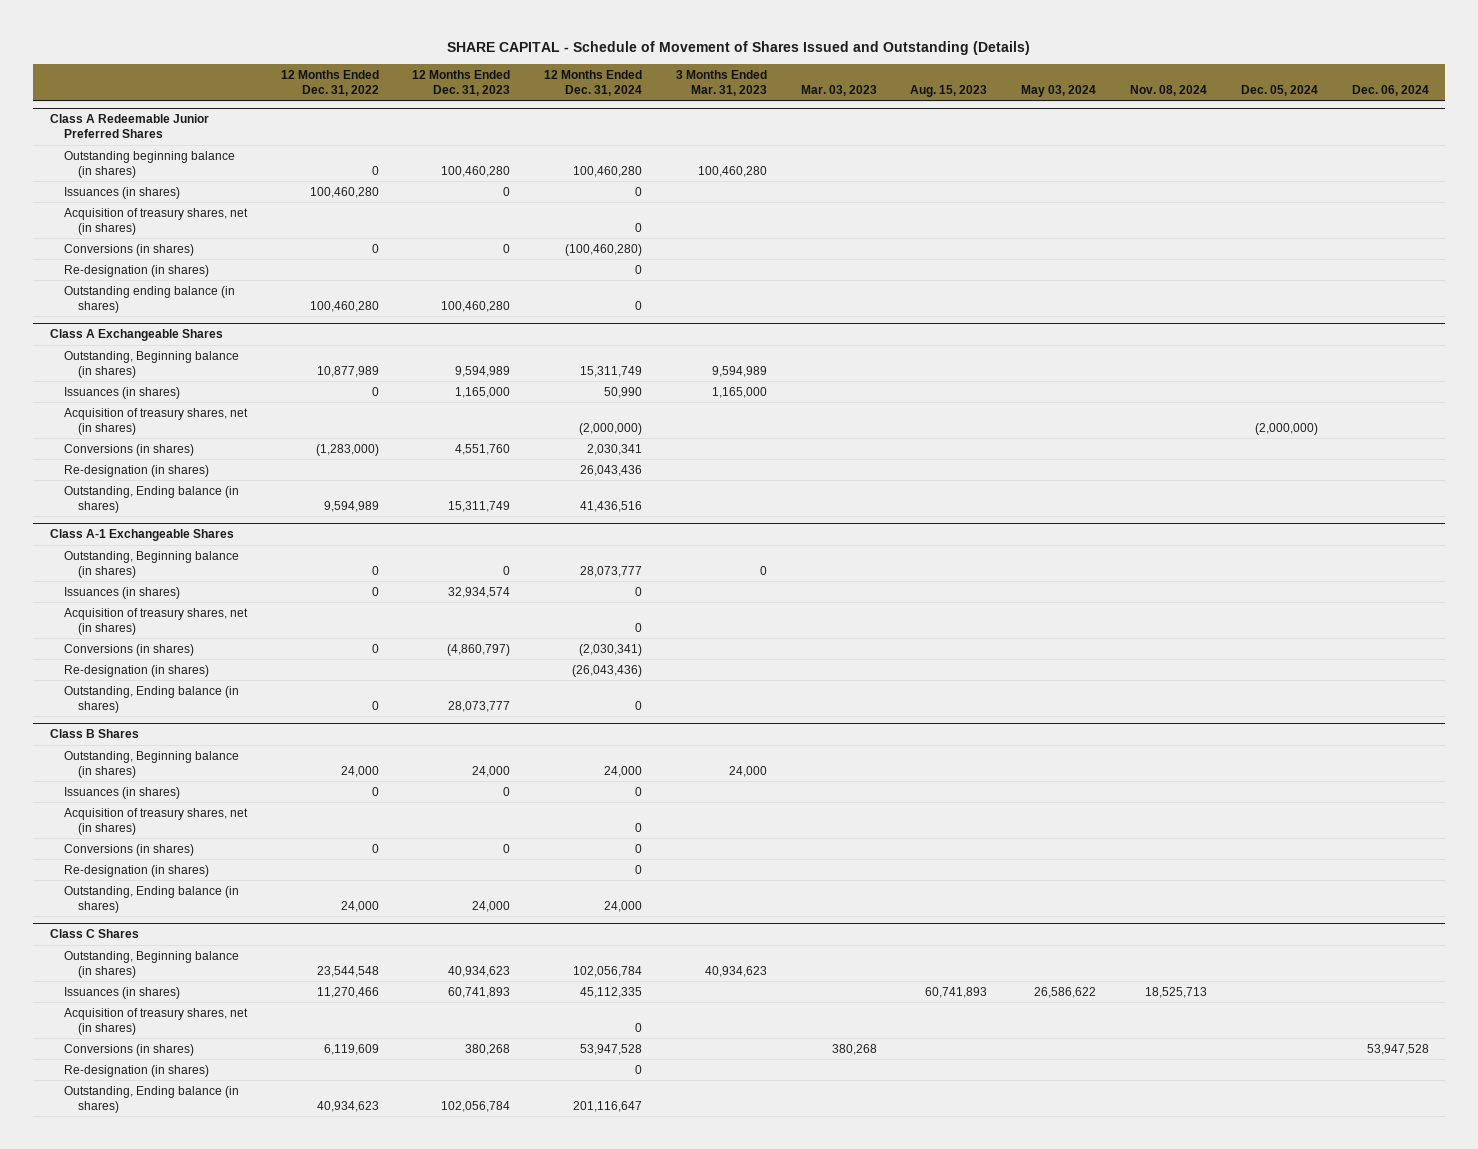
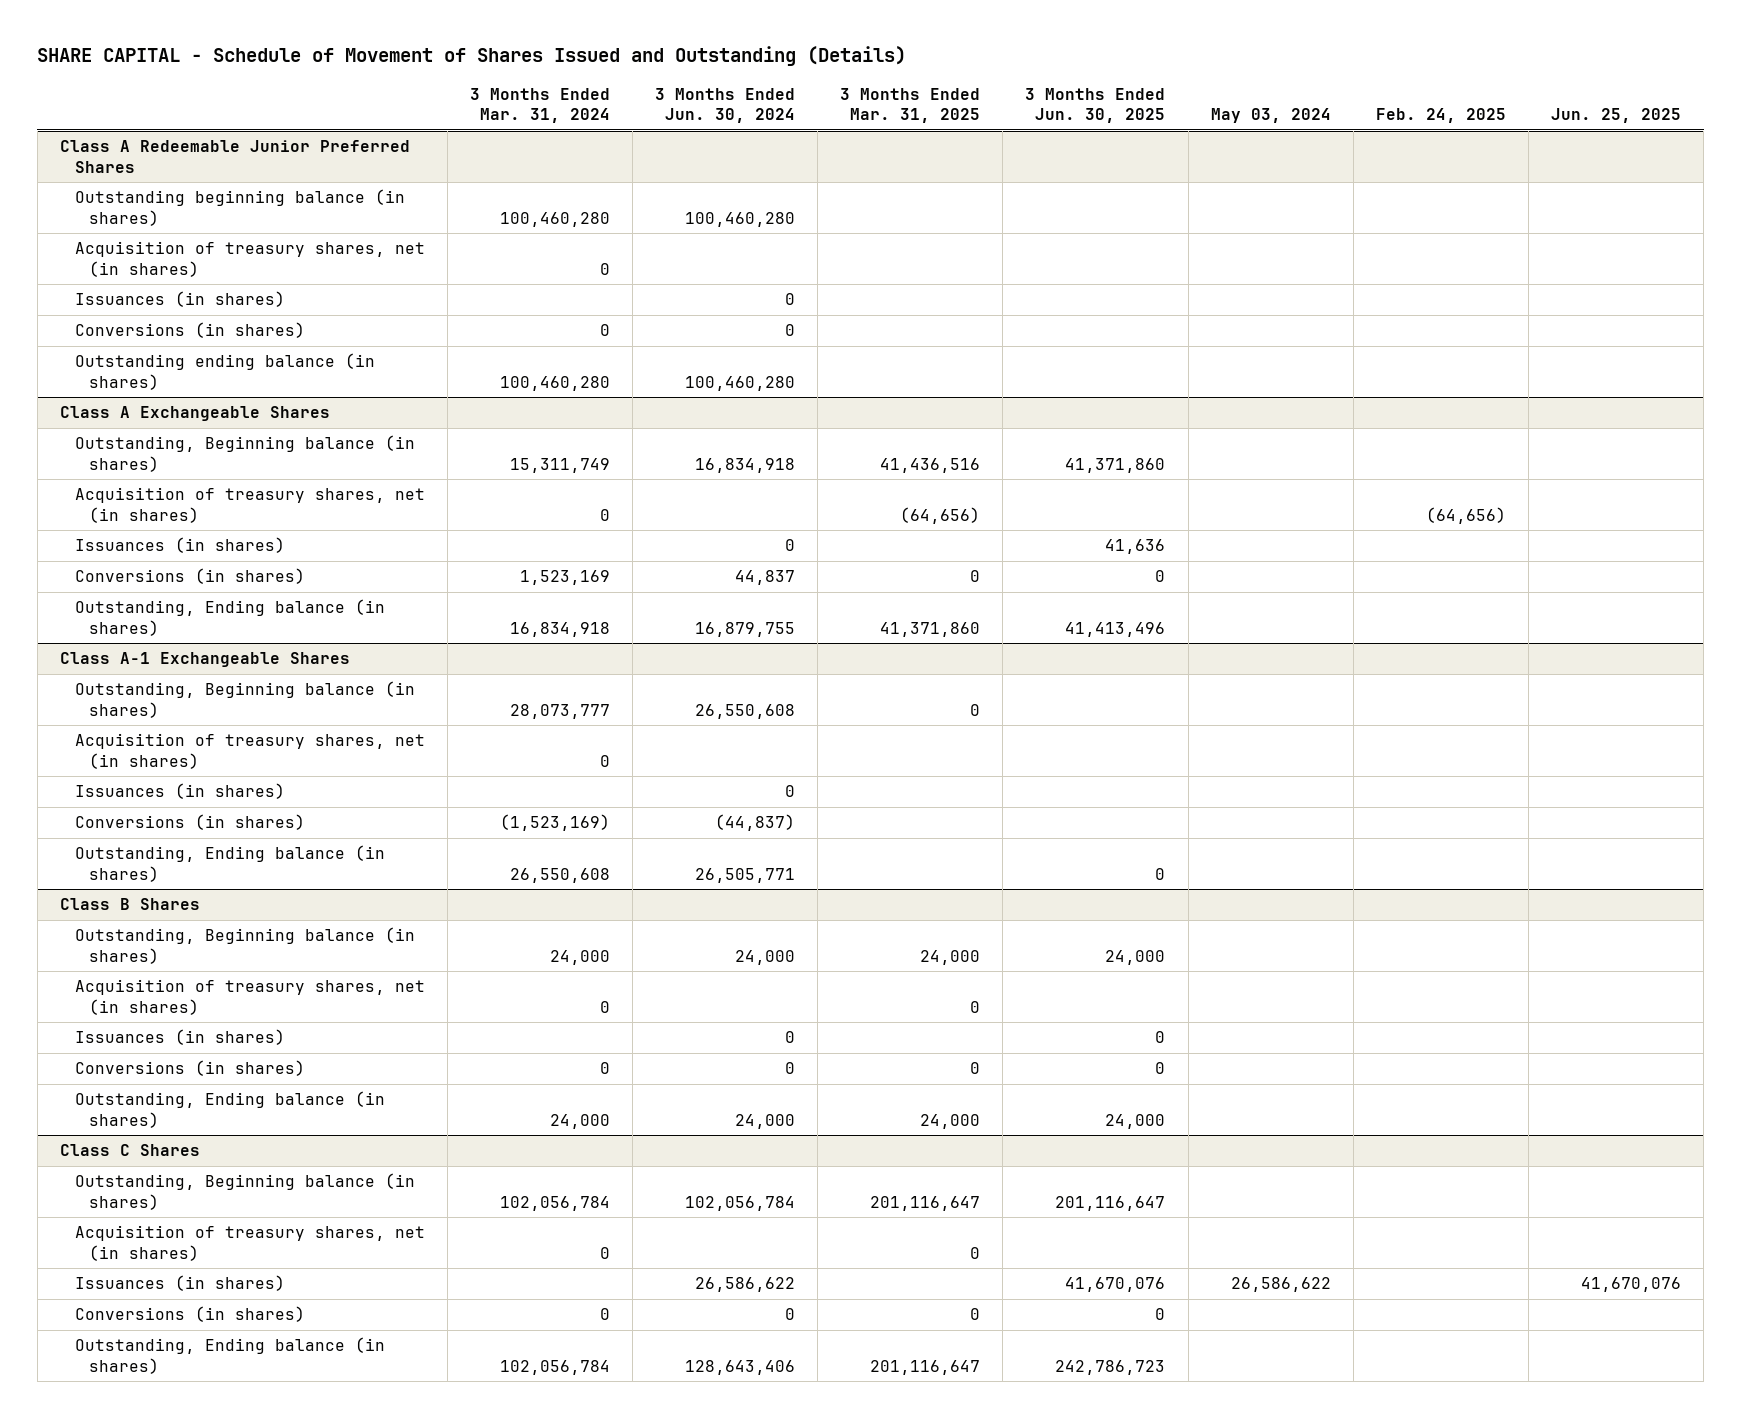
[280,69,379,96] 12 Months Ended Dec. 31, 2022 -> none
[412,69,511,96] 12 Months Ended Dec. 31, 2023 -> none
[544,69,643,96] 12 Months Ended Dec. 31, 2024 -> none
[675,69,767,96] 3 Months Ended Mar. 31, 2023 -> none
[800,84,877,96] Mar. 03, 2023 -> none
[910,84,988,97] Aug. 15, 2023 -> none
[1129,84,1207,96] Nov. 08, 2024 -> none
[1240,84,1318,96] Dec. 05, 2024 -> none
[1351,84,1429,96] Dec. 06, 2024 -> none
none -> [469,87,610,124] 3 Months Ended Mar. 31, 2024
none -> [655,87,796,124] 3 Months Ended Jun. 30, 2024
none -> [840,87,981,124] 3 Months Ended Mar. 31, 2025
none -> [1025,87,1166,124] 3 Months Ended Jun. 30, 2025
none -> [1375,108,1506,124] Feb. 24, 2025
none -> [1551,108,1682,124] Jun. 25, 2025
[63,186,180,199] Issuances (in shares) -> [74,291,285,308] Issuances (in shares)
[63,264,209,277] Re-designation (in shares) -> none
[63,386,180,399] Issuances (in shares) -> [74,537,285,554] Issuances (in shares)
[63,464,209,477] Re-designation (in shares) -> none
[63,586,180,599] Issuances (in shares) -> [74,783,285,800] Issuances (in shares)
[63,664,209,677] Re-designation (in shares) -> none
[63,786,180,799] Issuances (in shares) -> [74,1029,285,1046] Issuances (in shares)
[63,864,209,877] Re-designation (in shares) -> none
[63,986,180,999] Issuances (in shares) -> [74,1275,285,1292] Issuances (in shares)
[63,1064,209,1077] Re-designation (in shares) -> none

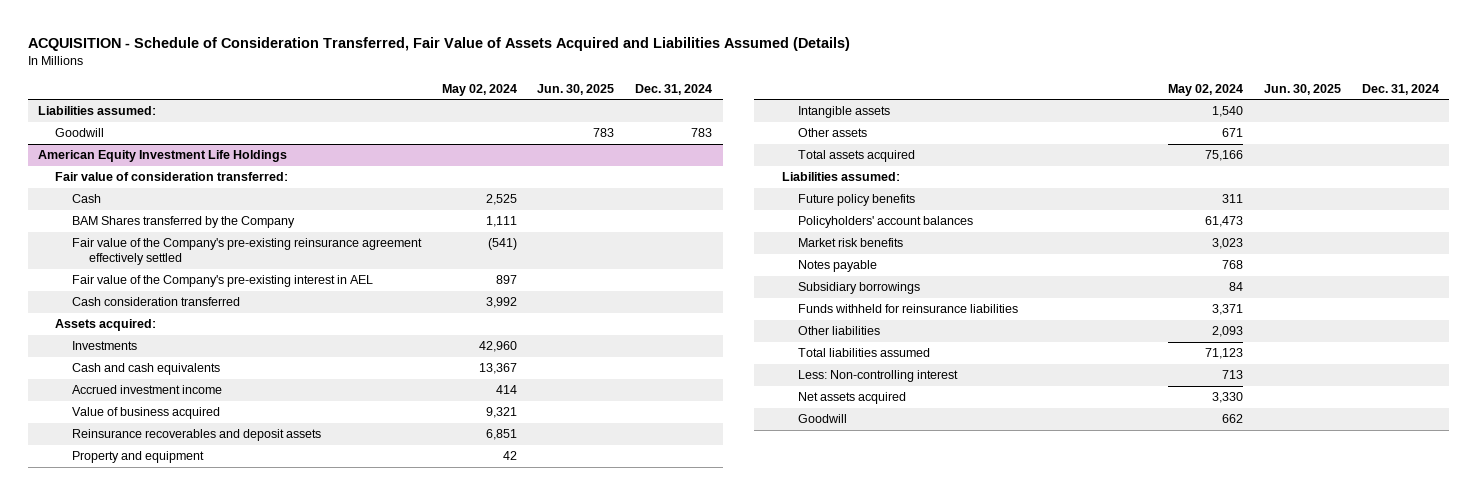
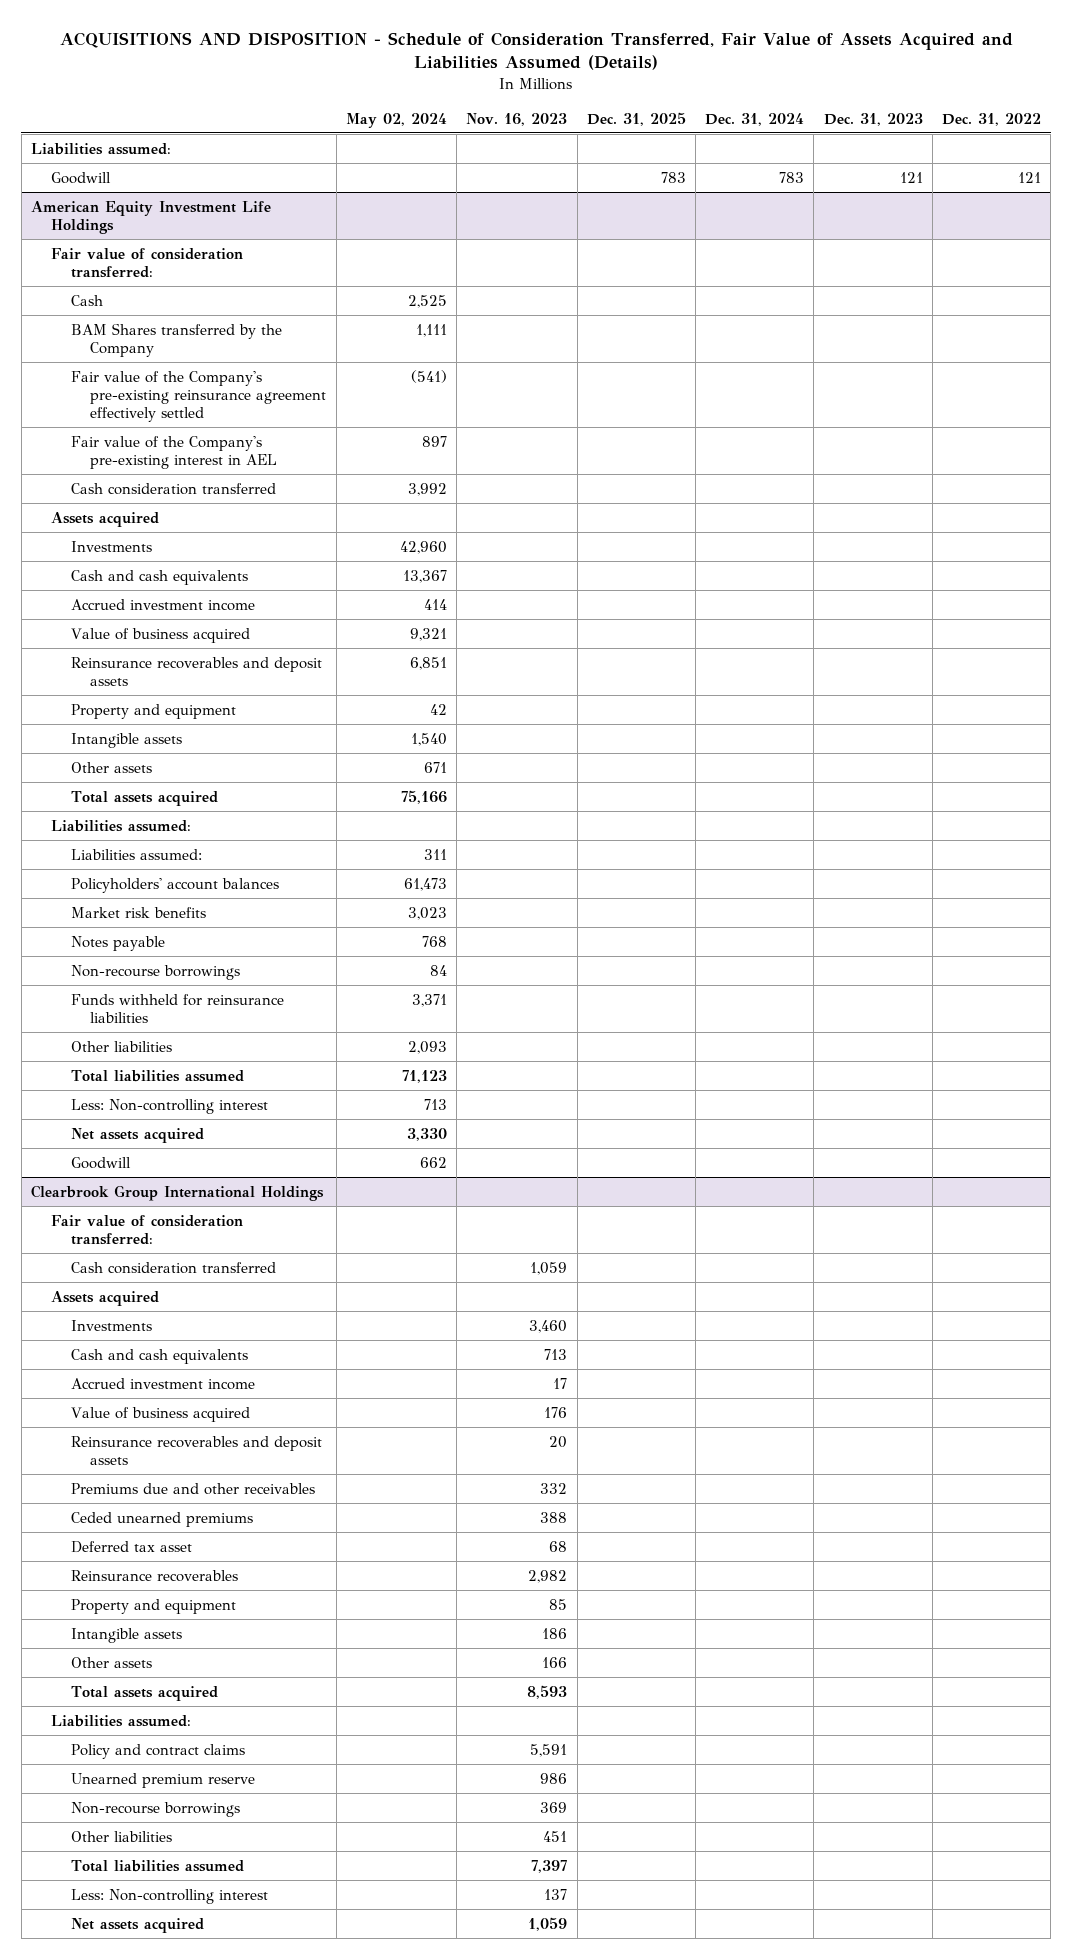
[27,36,850,51] ACQUISITION - Schedule of Consideration Transferred, Fair Value of Assets Acquired and Liabilities Assumed (Details) -> [59,31,1013,71] ACQUISITIONS AND DISPOSITION - Schedule of Consideration Transferred, Fair Value of Assets Acquired and Liabilities Assumed (Details)
[537,83,615,95] Jun. 30, 2025 -> none
none -> [466,112,568,126] Nov. 16, 2023
none -> [586,111,686,126] Dec. 31, 2025
none -> [823,112,923,126] Dec. 31, 2023
none -> [941,112,1041,126] Dec. 31, 2022
[54,319,156,332] Assets acquired: -> [50,511,159,527] Assets acquired
[798,194,916,207] Future policy benefits -> [70,848,202,860] Liabilities assumed:
[798,282,921,295] Subsidiary borrowings -> none
none -> [70,964,240,980] Non-recourse borrowings
none -> [30,1184,324,1201] Clearbrook Group International Holdings
none -> [50,1214,243,1245] Fair value of consideration transferred:
none -> [70,1261,276,1274] Cash consideration transferred
none -> [50,1290,159,1306] Assets acquired
none -> [70,1319,152,1331] Investments
none -> [70,1348,248,1364] Cash and cash equivalents
none -> [70,1377,255,1390] Accrued investment income
none -> [70,1406,250,1422] Value of business acquired
none -> [70,1435,322,1465] Reinsurance recoverables and deposit assets
none -> [70,1482,315,1495] Premiums due and other receivables
none -> [70,1511,253,1527] Ceded unearned premiums
none -> [70,1540,192,1553] Deferred tax asset
none -> [70,1569,238,1582] Reinsurance recoverables
none -> [70,1598,236,1614] Property and equipment
none -> [70,1627,182,1643] Intangible assets
none -> [70,1656,152,1668] Other assets
none -> [70,1685,218,1701] Total assets acquired
none -> [50,1714,191,1727] Liabilities assumed:
none -> [70,1743,245,1759] Policy and contract claims
none -> [70,1772,255,1788] Unearned premium reserve
none -> [70,1801,240,1817] Non-recourse borrowings
none -> [70,1830,172,1842] Other liabilities
none -> [70,1859,244,1872] Total liabilities assumed
none -> [70,1888,268,1904] Less: Non-controlling interest
none -> [70,1917,204,1933] Net assets acquired

